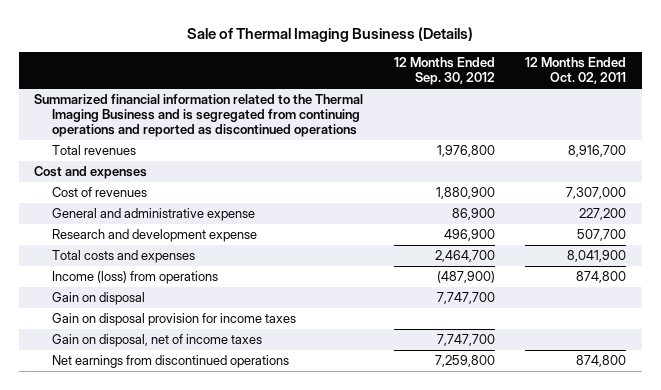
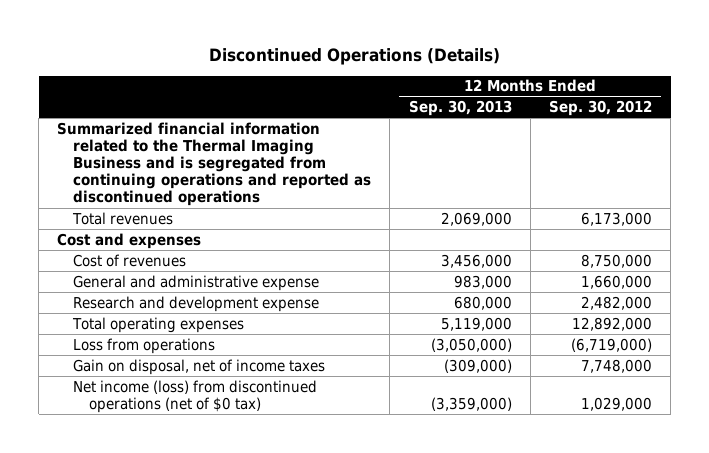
[187,27,474,43] Sale of Thermal Imaging Business (Details) -> [208,48,500,66] Discontinued Operations (Details)
[525,57,627,85] 12 Months Ended Oct. 02, 2011 -> none
none -> [408,100,512,117] Sep. 30, 2013
[436,145,495,158] 1,976,800 -> [581,211,653,226] 6,173,000
[51,250,195,264] Total costs and expenses -> none
[51,292,145,306] Gain on disposal -> none
[51,313,296,327] Gain on disposal provision for income taxes -> none
[435,187,495,200] 1,880,900 -> [581,253,653,268] 8,750,000
[451,208,495,221] 86,900 -> [581,274,653,289] 1,660,000
[443,229,495,242] 496,900 -> [581,295,653,310] 2,482,000
none -> [72,316,245,333] Total operating expenses
[51,271,218,285] Income (loss) from operations -> [73,337,216,354] Loss from operations
[436,271,495,284] (487,900) -> [571,337,653,352] (6,719,000)
[436,334,495,347] 7,747,700 -> [581,358,653,373] 7,748,000
[51,355,289,369] Net earnings from discontinued operations -> [73,379,318,413] Net income (loss) from discontinued operations (net of $0 tax)
[434,355,495,368] 7,259,800 -> [581,396,653,411] 1,029,000

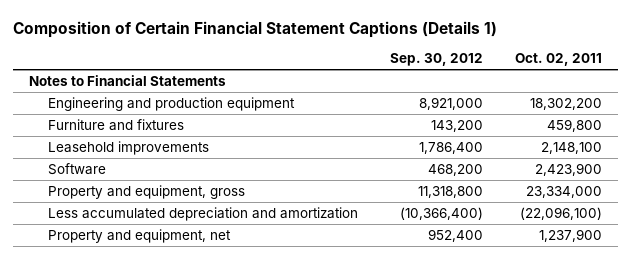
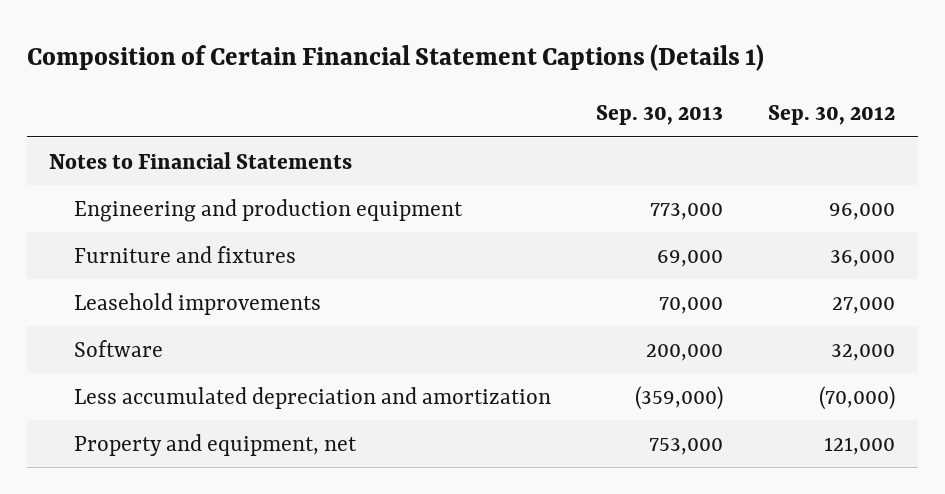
[514,53,602,67] Oct. 02, 2011 -> none
none -> [596,105,724,126] Sep. 30, 2013
[47,184,245,199] Property and equipment, gross -> none
[418,96,483,110] 8,921,000 -> [829,202,896,220] 96,000
[430,119,483,132] 143,200 -> [830,249,896,267] 36,000
[418,141,483,154] 1,786,400 -> [832,296,896,314] 27,000
[427,163,483,176] 468,200 -> [831,343,896,361] 32,000
[399,206,483,220] (10,366,400) -> [819,385,896,410] (70,000)
[427,228,483,242] 952,400 -> [824,436,896,455] 121,000

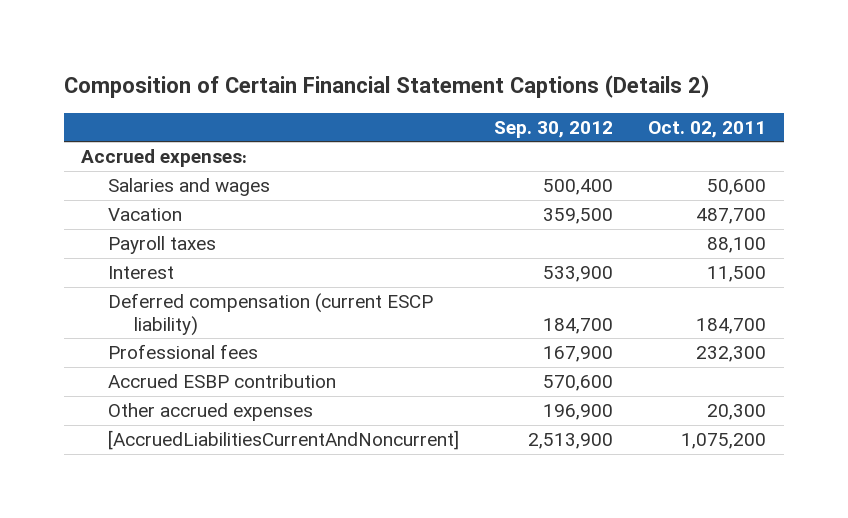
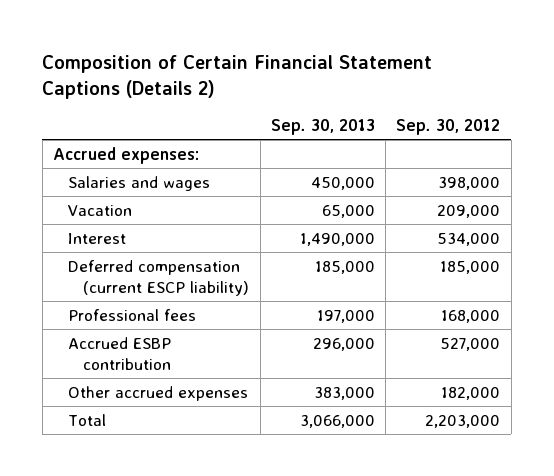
[648,120,767,138] Oct. 02, 2011 -> none
none -> [270,119,375,136] Sep. 30, 2013
[107,236,216,255] Payroll taxes -> none
[107,430,459,451] [AccruedLiabilitiesCurrentAndNoncurrent] -> none
[543,179,614,196] 500,400 -> [438,176,501,190] 398,000
[543,208,614,225] 359,500 -> [437,204,501,218] 209,000
[543,266,614,283] 533,900 -> [437,232,501,246] 534,000
[543,317,614,334] 184,700 -> [440,260,501,274] 185,000
[543,346,614,363] 167,900 -> [441,309,501,323] 168,000
[543,375,614,392] 570,600 -> [440,337,501,351] 527,000
[543,404,614,421] 196,900 -> [441,386,501,400] 182,000
none -> [68,413,107,426] Total

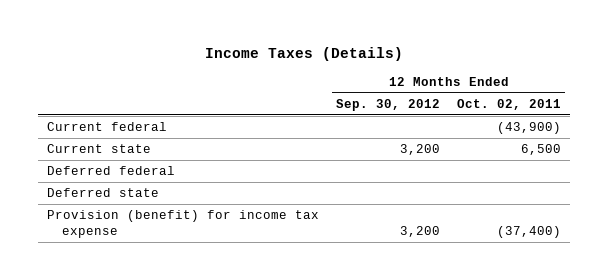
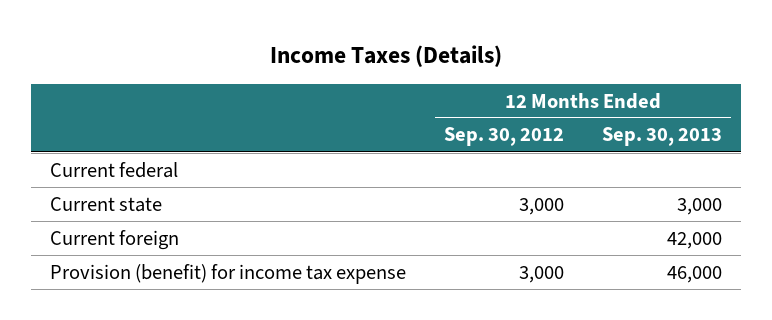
[457,99,562,111] Oct. 02, 2011 -> none
none -> [601,127,722,147] Sep. 30, 2013
[46,166,175,176] Deferred federal -> none
[46,188,159,198] Deferred state -> none
[400,144,441,156] 3,200 -> [519,197,565,215] 3,000
none -> [50,229,180,250] Current foreign
[400,225,441,237] 3,200 -> [519,265,565,283] 3,000

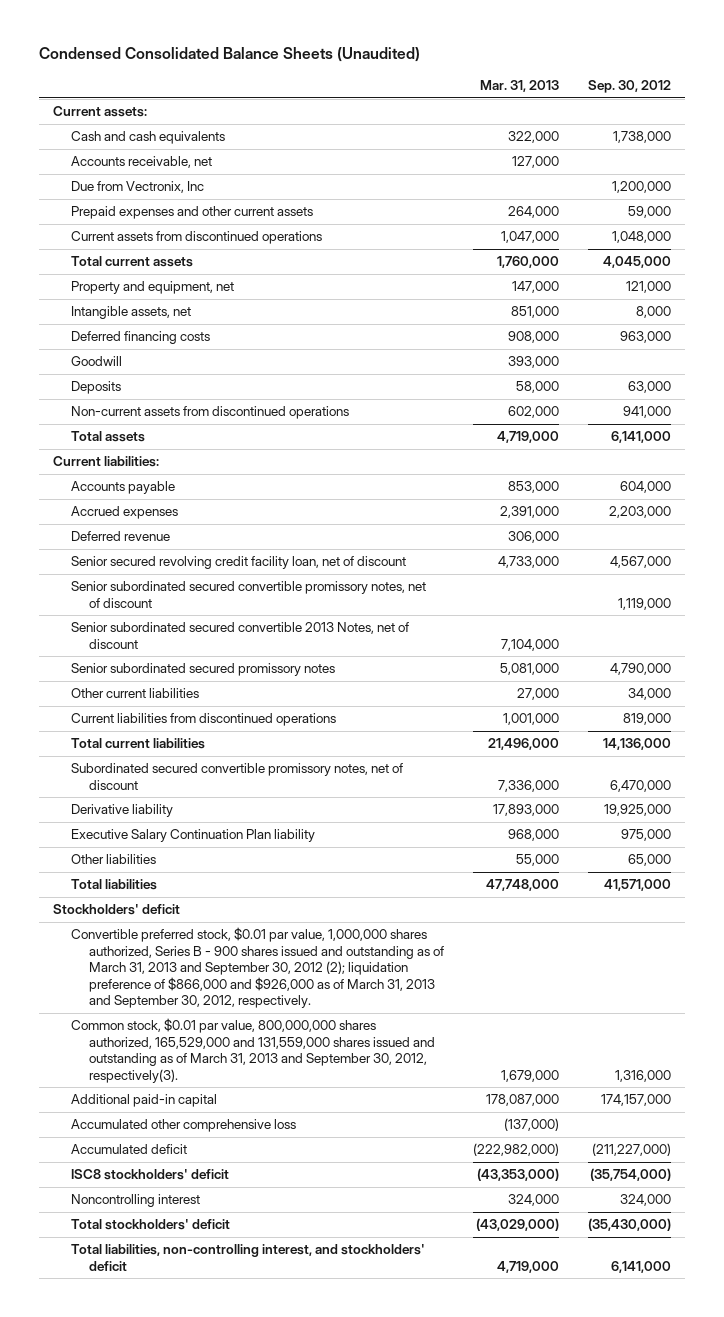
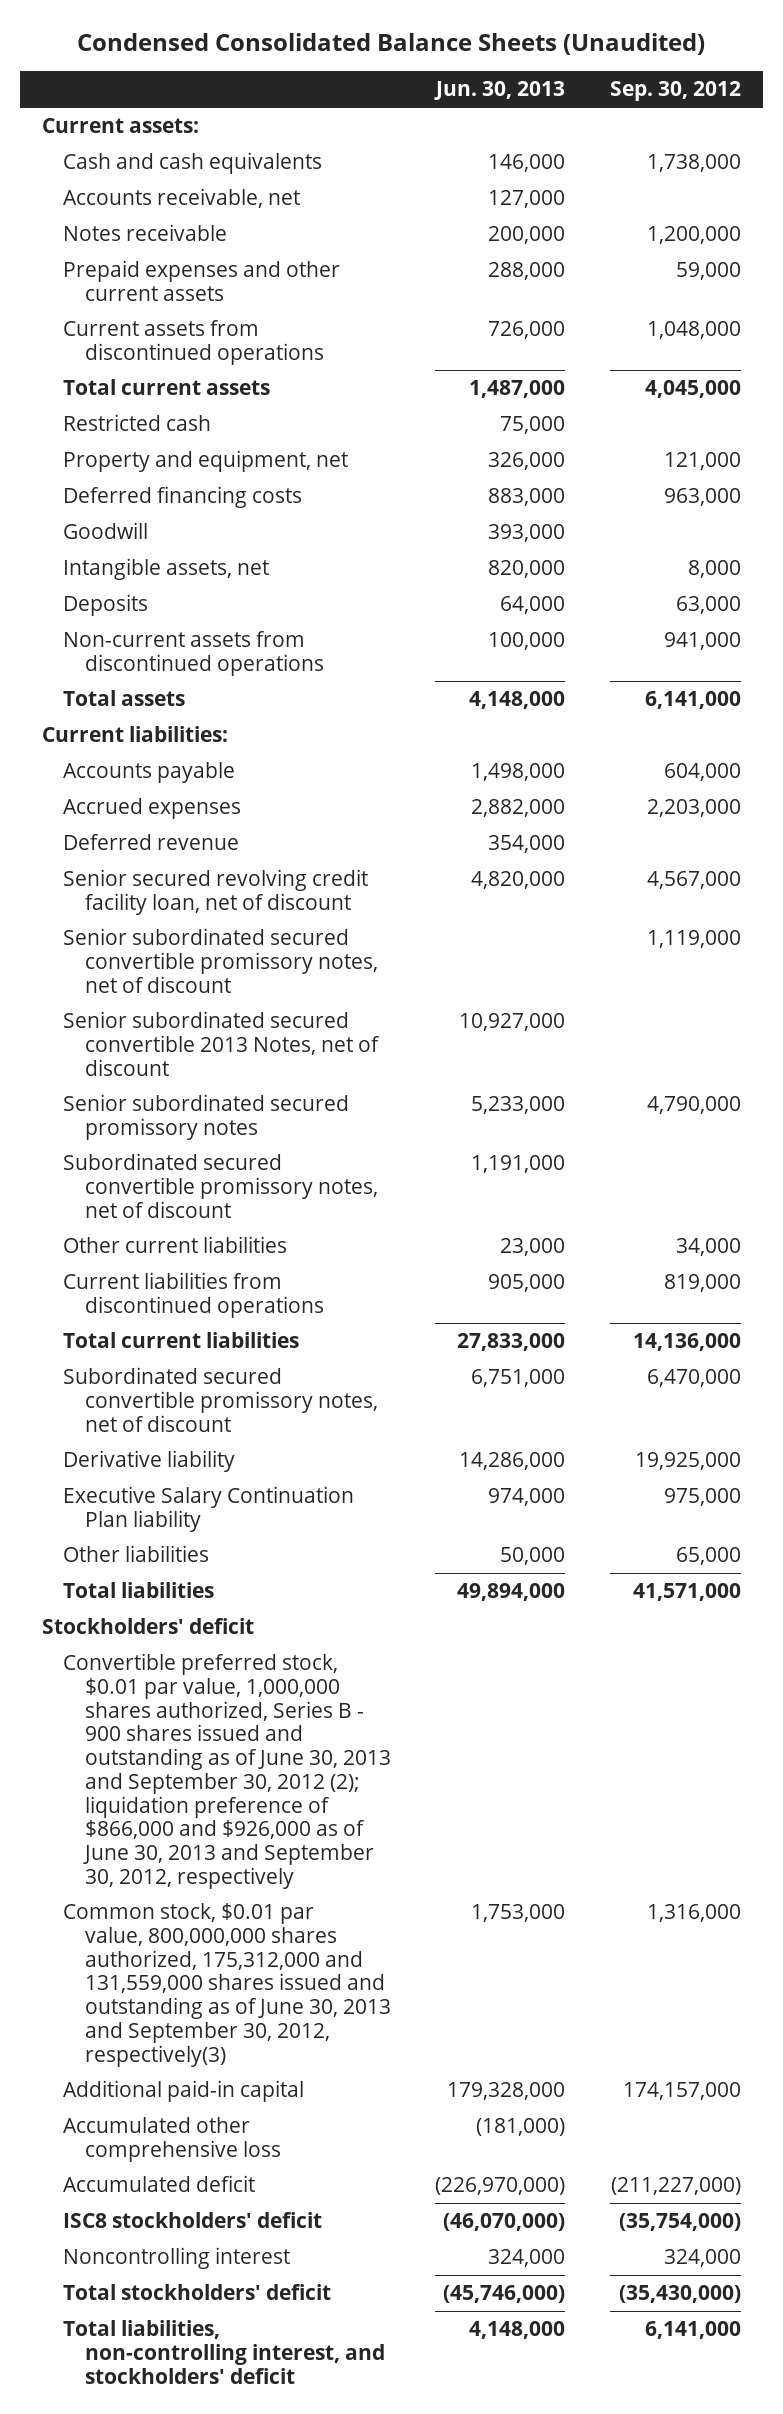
[479,79,559,92] Mar. 31, 2013 -> none
none -> [434,81,566,101] Jun. 30, 2013
[71,181,205,194] Due from Vectronix, Inc -> none
none -> [63,224,228,242] Notes receivable
none -> [63,414,212,432] Restricted cash
[71,306,192,320] Intangible assets, net -> [63,558,270,581] Intangible assets, net
none -> [63,1153,378,1218] Subordinated secured convertible promissory notes, net of discount
[71,927,445,1009] Convertible preferred stock, $0.01 par value, 1,000,000 shares authorized, Series B - 900 shares issued and outstanding as of March 31, 2013 and September 30, 2012 (2); liquidation preference of $866,000 and $926,000 as of March 31, 2013 and September 30, 2012, respectively. -> [63,1653,391,1889] Convertible preferred stock, $0.01 par value, 1,000,000 shares authorized, Series B - 900 shares issued and outstanding as of June 30, 2013 and September 30, 2012 (2); liquidation preference of $866,000 and $926,000 as of June 30, 2013 and September 30, 2012, respectively
[71,1018,436,1083] Common stock, $0.01 par value, 800,000,000 shares authorized, 165,529,000 and 131,559,000 shares issued and outstanding as of March 31, 2013 and September 30, 2012, respectively(3). -> [63,1903,391,2067] Common stock, $0.01 par value, 800,000,000 shares authorized, 175,312,000 and 131,559,000 shares issued and outstanding as of June 30, 2013 and September 30, 2012, respectively(3)

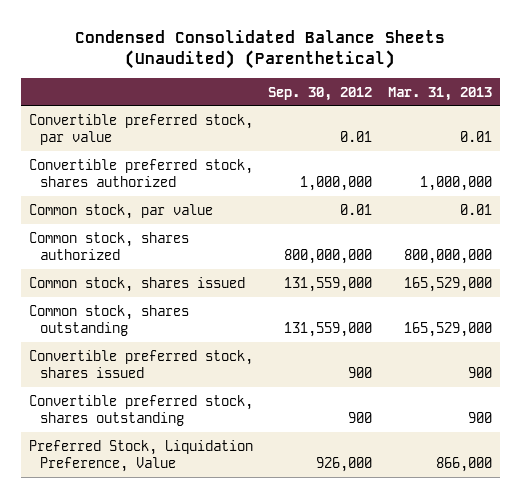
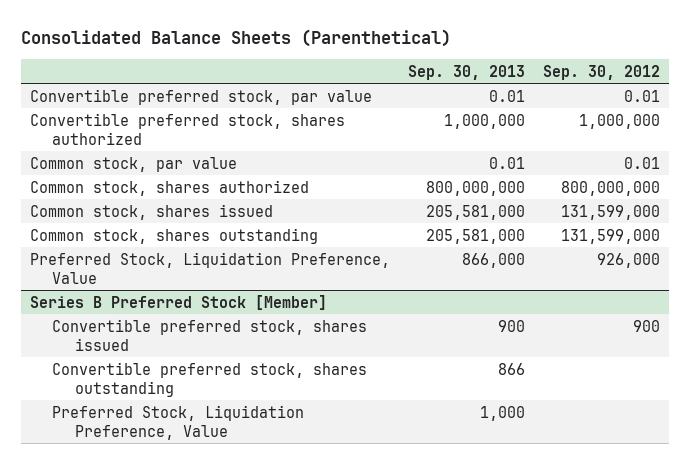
[75,29,446,70] Condensed Consolidated Balance Sheets (Unaudited) (Parenthetical) -> [20,29,451,48] Consolidated Balance Sheets (Parenthetical)
[387,86,492,101] Mar. 31, 2013 -> none
none -> [407,64,525,80] Sep. 30, 2013
[29,349,254,379] Convertible preferred stock, shares issued -> none
[29,394,254,427] Convertible preferred stock, shares outstanding -> none
[284,276,373,292] 131,559,000 -> [560,204,660,220] 131,599,000
[284,322,373,338] 131,559,000 -> [560,228,660,244] 131,599,000
none -> [29,294,327,310] Series B Preferred Stock [Member]
none -> [52,318,368,351] Convertible preferred stock, shares issued
none -> [52,361,368,397] Convertible preferred stock, shares outstanding
none -> [52,404,305,440] Preferred Stock, Liquidation Preference, Value

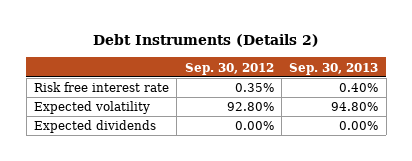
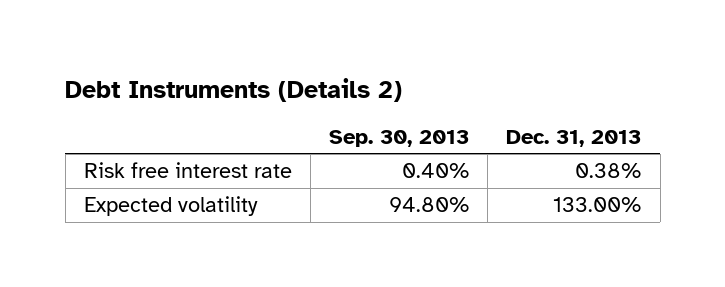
[184,62,274,75] Sep. 30, 2012 -> none
none -> [506,129,642,147] Dec. 31, 2013
[34,120,157,134] Expected dividends -> none

